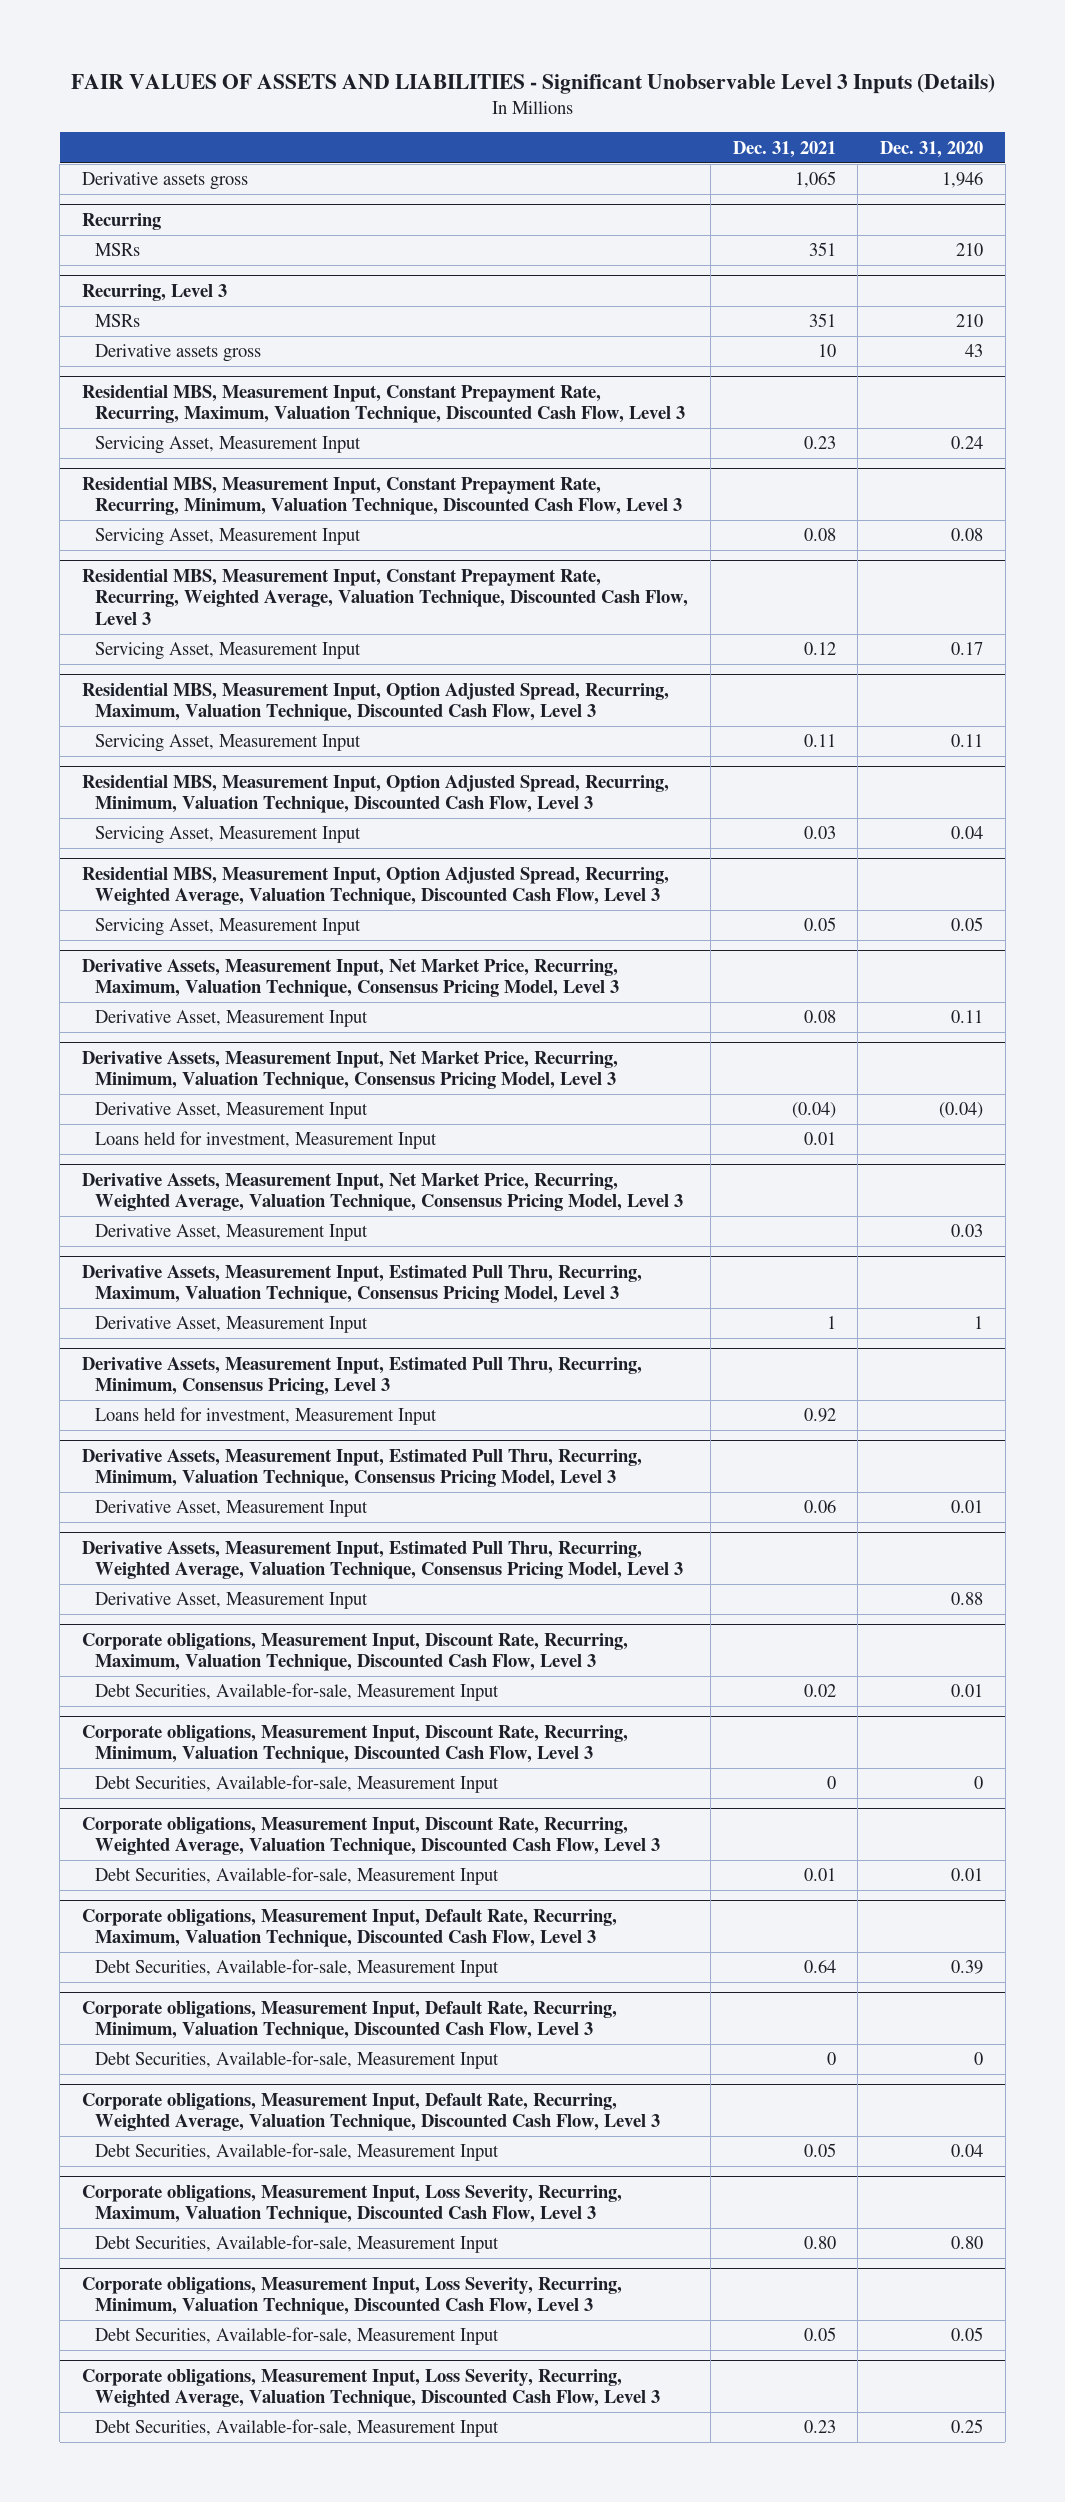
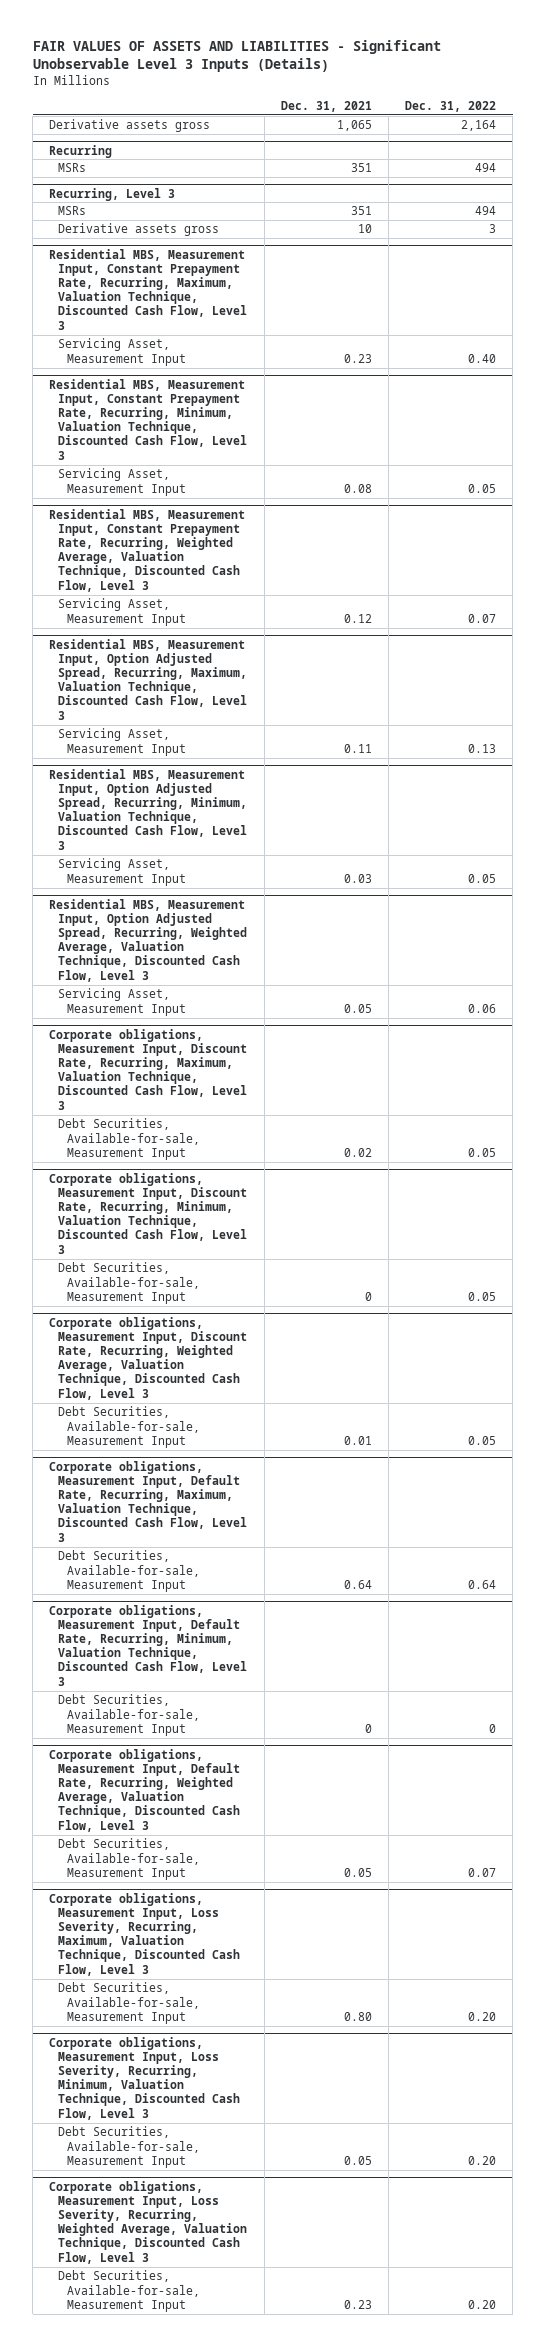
[879,140,983,158] Dec. 31, 2020 -> none
none -> [405,100,497,112] Dec. 31, 2022
[82,958,620,998] Derivative Assets, Measurement Input, Net Market Price, Recurring, Maximum, Valuation Technique, Consensus Pricing Model, Level 3 -> none
[95,1010,369,1028] Derivative Asset, Measurement Input -> none
[82,1050,619,1090] Derivative Assets, Measurement Input, Net Market Price, Recurring, Minimum, Valuation Technique, Consensus Pricing Model, Level 3 -> none
[95,1102,369,1120] Derivative Asset, Measurement Input -> none
[95,1131,438,1150] Loans held for investment, Measurement Input -> none
[82,1172,684,1212] Derivative Assets, Measurement Input, Net Market Price, Recurring, Weighted Average, Valuation Technique, Consensus Pricing Model, Level 3 -> none
[95,1224,369,1242] Derivative Asset, Measurement Input -> none
[82,1264,643,1304] Derivative Assets, Measurement Input, Estimated Pull Thru, Recurring, Maximum, Valuation Technique, Consensus Pricing Model, Level 3 -> none
[95,1316,369,1334] Derivative Asset, Measurement Input -> none
[82,1356,643,1396] Derivative Assets, Measurement Input, Estimated Pull Thru, Recurring, Minimum, Consensus Pricing, Level 3 -> none
[95,1407,438,1426] Loans held for investment, Measurement Input -> none
[82,1448,643,1488] Derivative Assets, Measurement Input, Estimated Pull Thru, Recurring, Minimum, Valuation Technique, Consensus Pricing Model, Level 3 -> none
[95,1500,369,1518] Derivative Asset, Measurement Input -> none
[82,1540,684,1580] Derivative Assets, Measurement Input, Estimated Pull Thru, Recurring, Weighted Average, Valuation Technique, Consensus Pricing Model, Level 3 -> none
[95,1592,369,1610] Derivative Asset, Measurement Input -> none

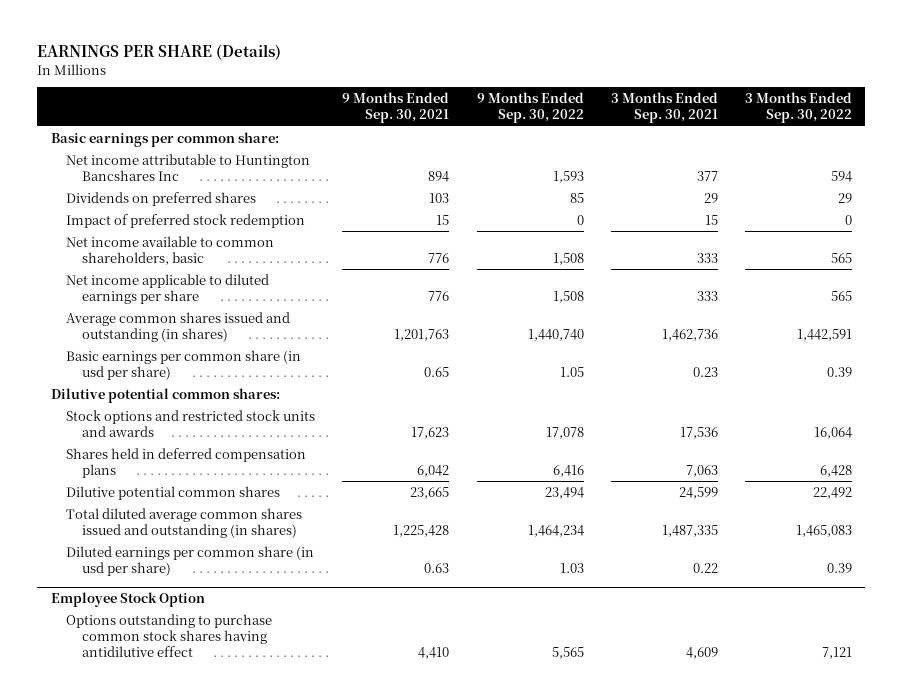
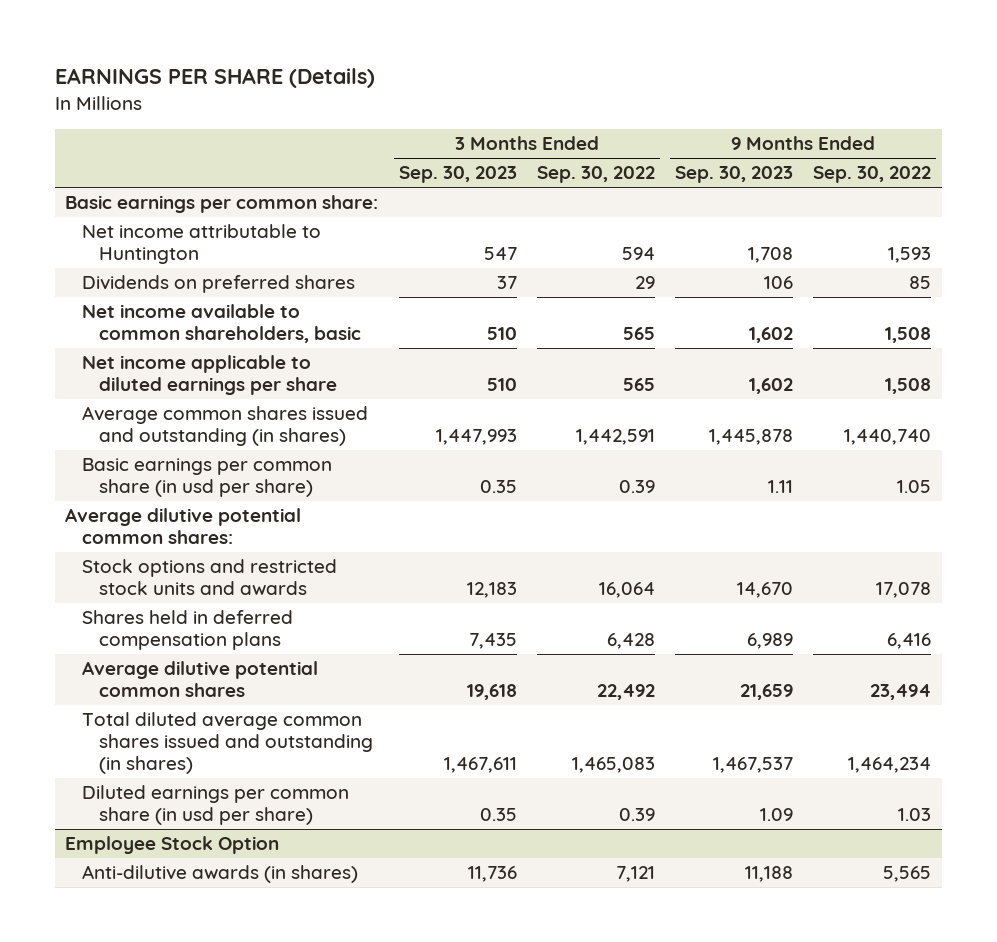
[342,92,450,124] 9 Months Ended Sep. 30, 2021 -> none
[610,92,718,124] 3 Months Ended Sep. 30, 2021 -> none
none -> [398,166,517,184] Sep. 30, 2023
none -> [675,166,794,184] Sep. 30, 2023
[66,153,311,181] Net income attributable to Huntington Bancshares Inc -> [81,224,321,265] Net income attributable to Huntington
[66,213,306,228] Impact of preferred stock redemption -> none
[50,387,280,403] Dilutive potential common shares: -> [65,508,302,545] Average dilutive potential common shares:
[66,485,281,500] Dilutive potential common shares -> [81,661,318,698] Average dilutive potential common shares
[66,613,273,657] Options outstanding to purchase common stock shares having antidilutive effect -> [81,865,358,884] Anti-dilutive awards (in shares)

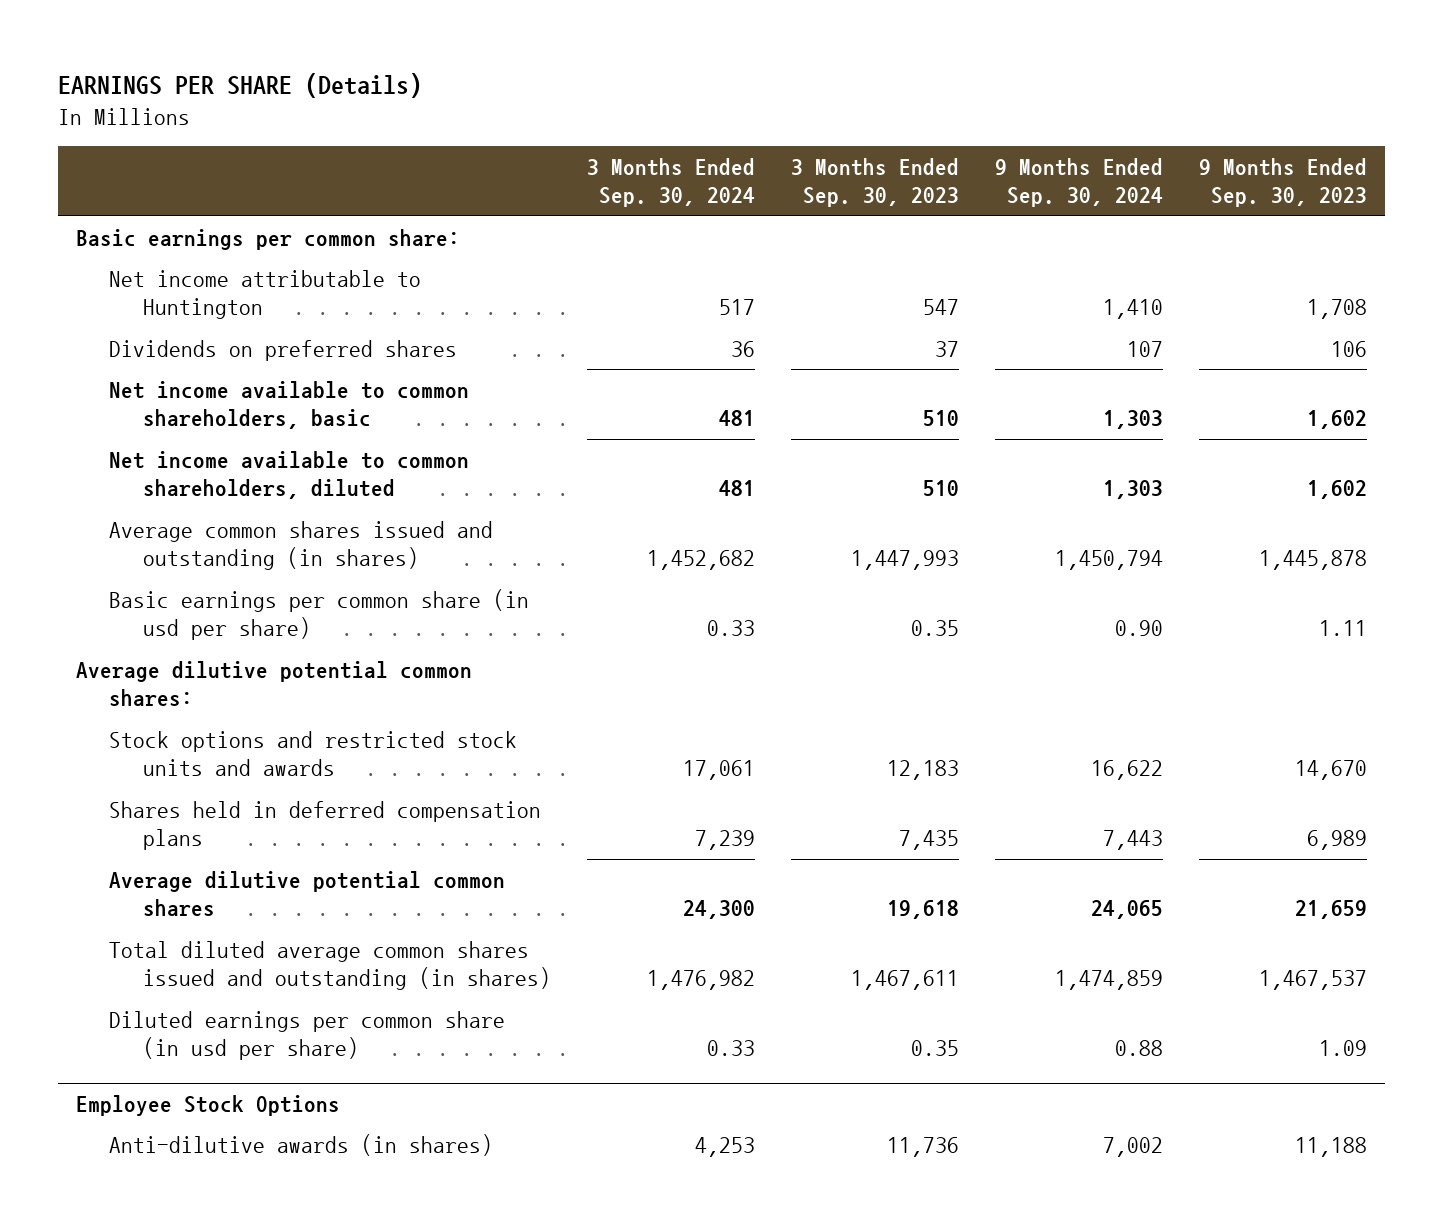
[536,166,655,184] Sep. 30, 2022 -> none
[813,166,932,184] Sep. 30, 2022 -> none
none -> [587,158,756,208] 3 Months Ended Sep. 30, 2024
none -> [995,158,1164,208] 9 Months Ended Sep. 30, 2024
[81,355,337,396] Net income applicable to diluted earnings per share -> [109,450,470,500] Net income available to common shareholders, diluted
[65,836,280,855] Employee Stock Option -> [75,1095,340,1117] Employee Stock Options

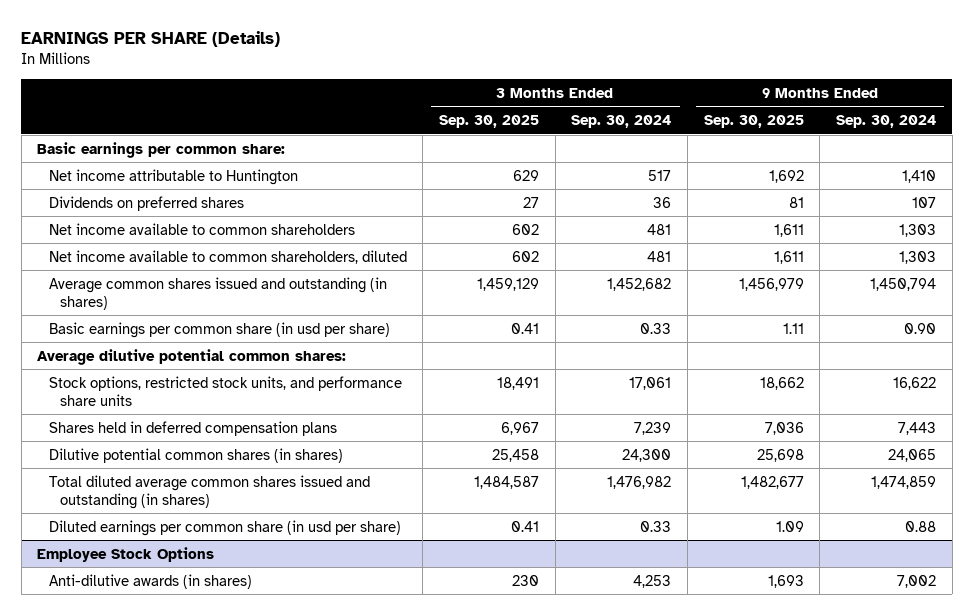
[791,158,960,208] 3 Months Ended Sep. 30, 2023 -> none
[1199,158,1368,208] 9 Months Ended Sep. 30, 2023 -> none
none -> [439,115,540,129] Sep. 30, 2025
none -> [703,115,804,129] Sep. 30, 2025
[109,380,470,430] Net income available to common shareholders, basic -> [48,222,355,235] Net income available to common shareholders
[109,730,518,777] Stock options and restricted stock units and awards -> [48,375,402,406] Stock options, restricted stock units, and performance share units
[109,870,506,917] Average dilutive potential common shares -> [48,447,343,463] Dilutive potential common shares (in shares)

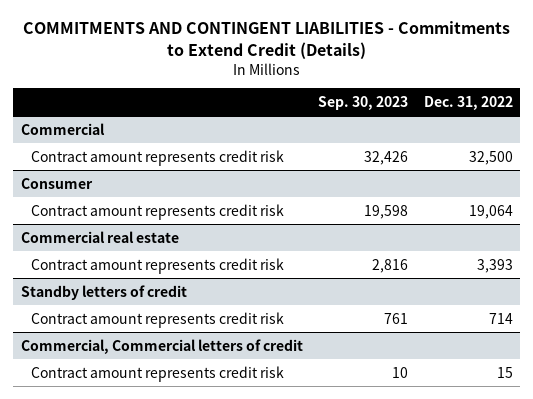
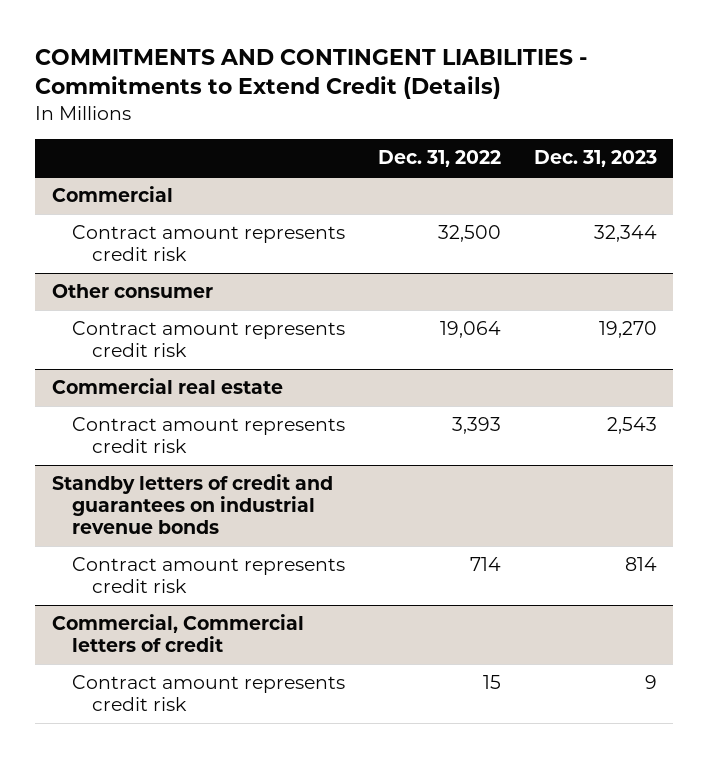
[318,95,409,110] Sep. 30, 2023 -> none
none -> [533,150,657,168] Dec. 31, 2023
[20,177,93,189] Consumer -> [51,284,213,299] Other consumer
[20,284,187,300] Standby letters of credit -> [51,474,333,535] Standby letters of credit and guarantees on industrial revenue bonds

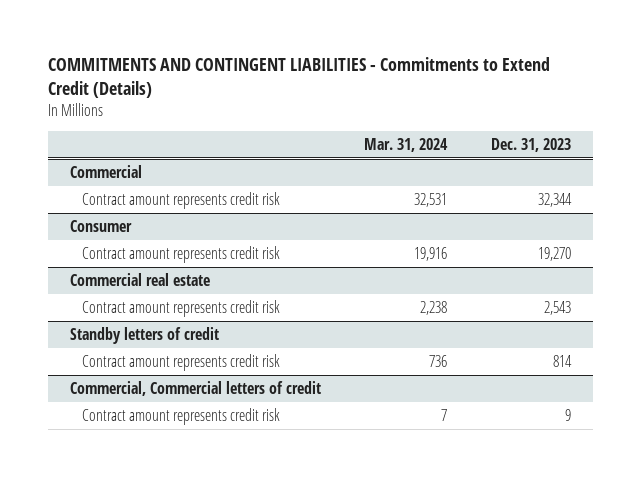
[377,150,501,168] Dec. 31, 2022 -> none
none -> [364,137,449,152] Mar. 31, 2024
[51,284,213,299] Other consumer -> [69,219,132,232] Consumer
[51,474,333,535] Standby letters of credit and guarantees on industrial revenue bonds -> [69,326,219,344] Standby letters of credit

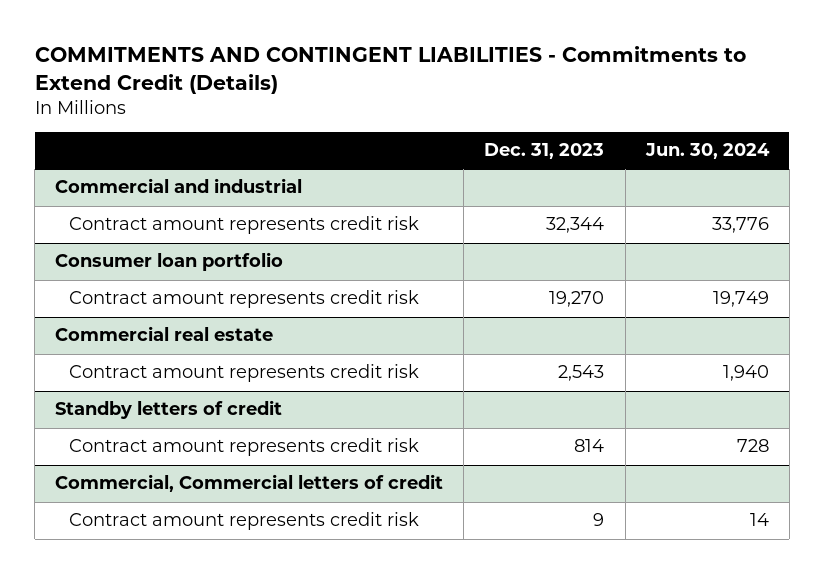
[364,137,449,152] Mar. 31, 2024 -> none
none -> [644,143,770,160] Jun. 30, 2024
[69,164,142,178] Commercial -> [55,178,303,194] Commercial and industrial
[69,219,132,232] Consumer -> [55,252,284,272] Consumer loan portfolio

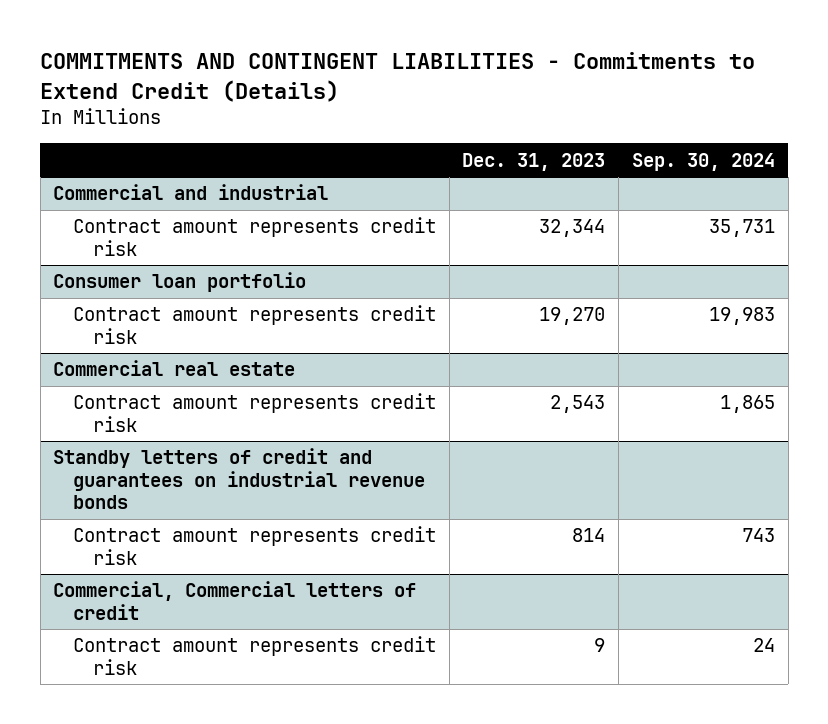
[644,143,770,160] Jun. 30, 2024 -> none
none -> [631,152,775,171] Sep. 30, 2024
[55,400,283,420] Standby letters of credit -> [53,448,425,510] Standby letters of credit and guarantees on industrial revenue bonds

